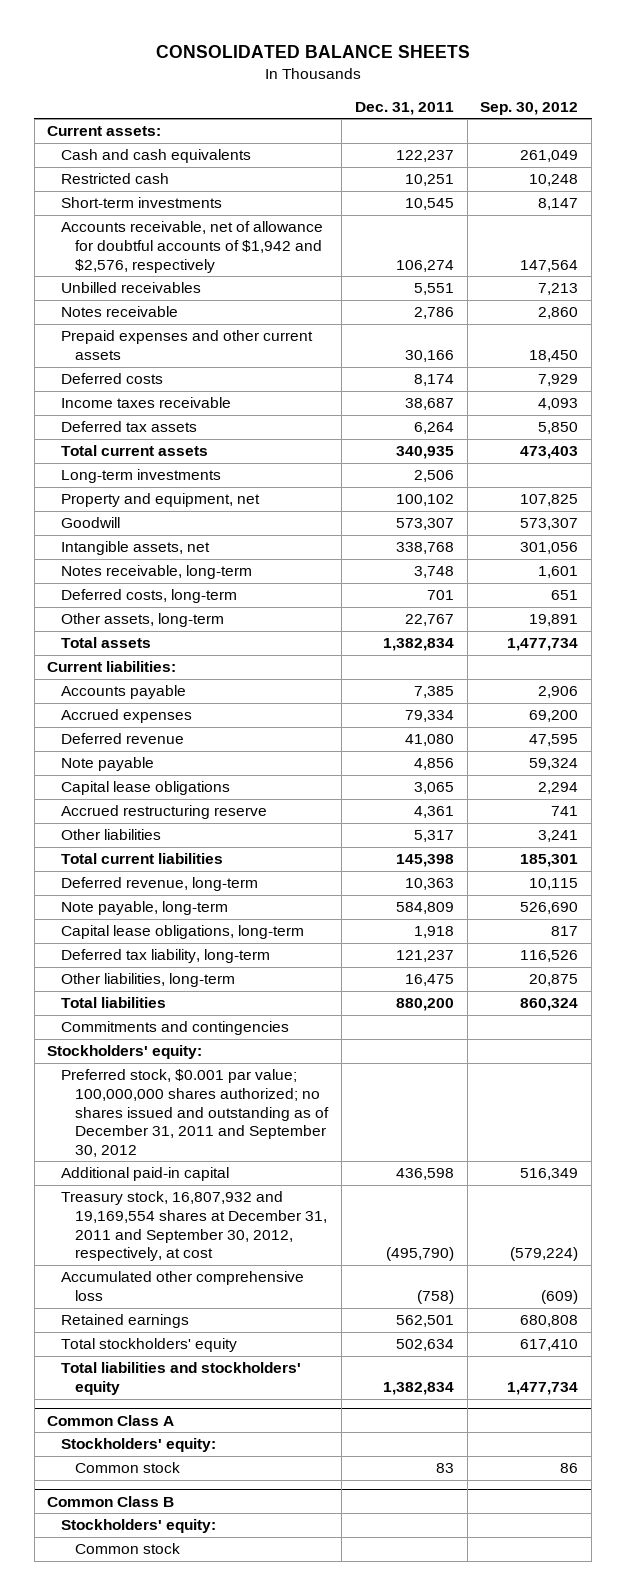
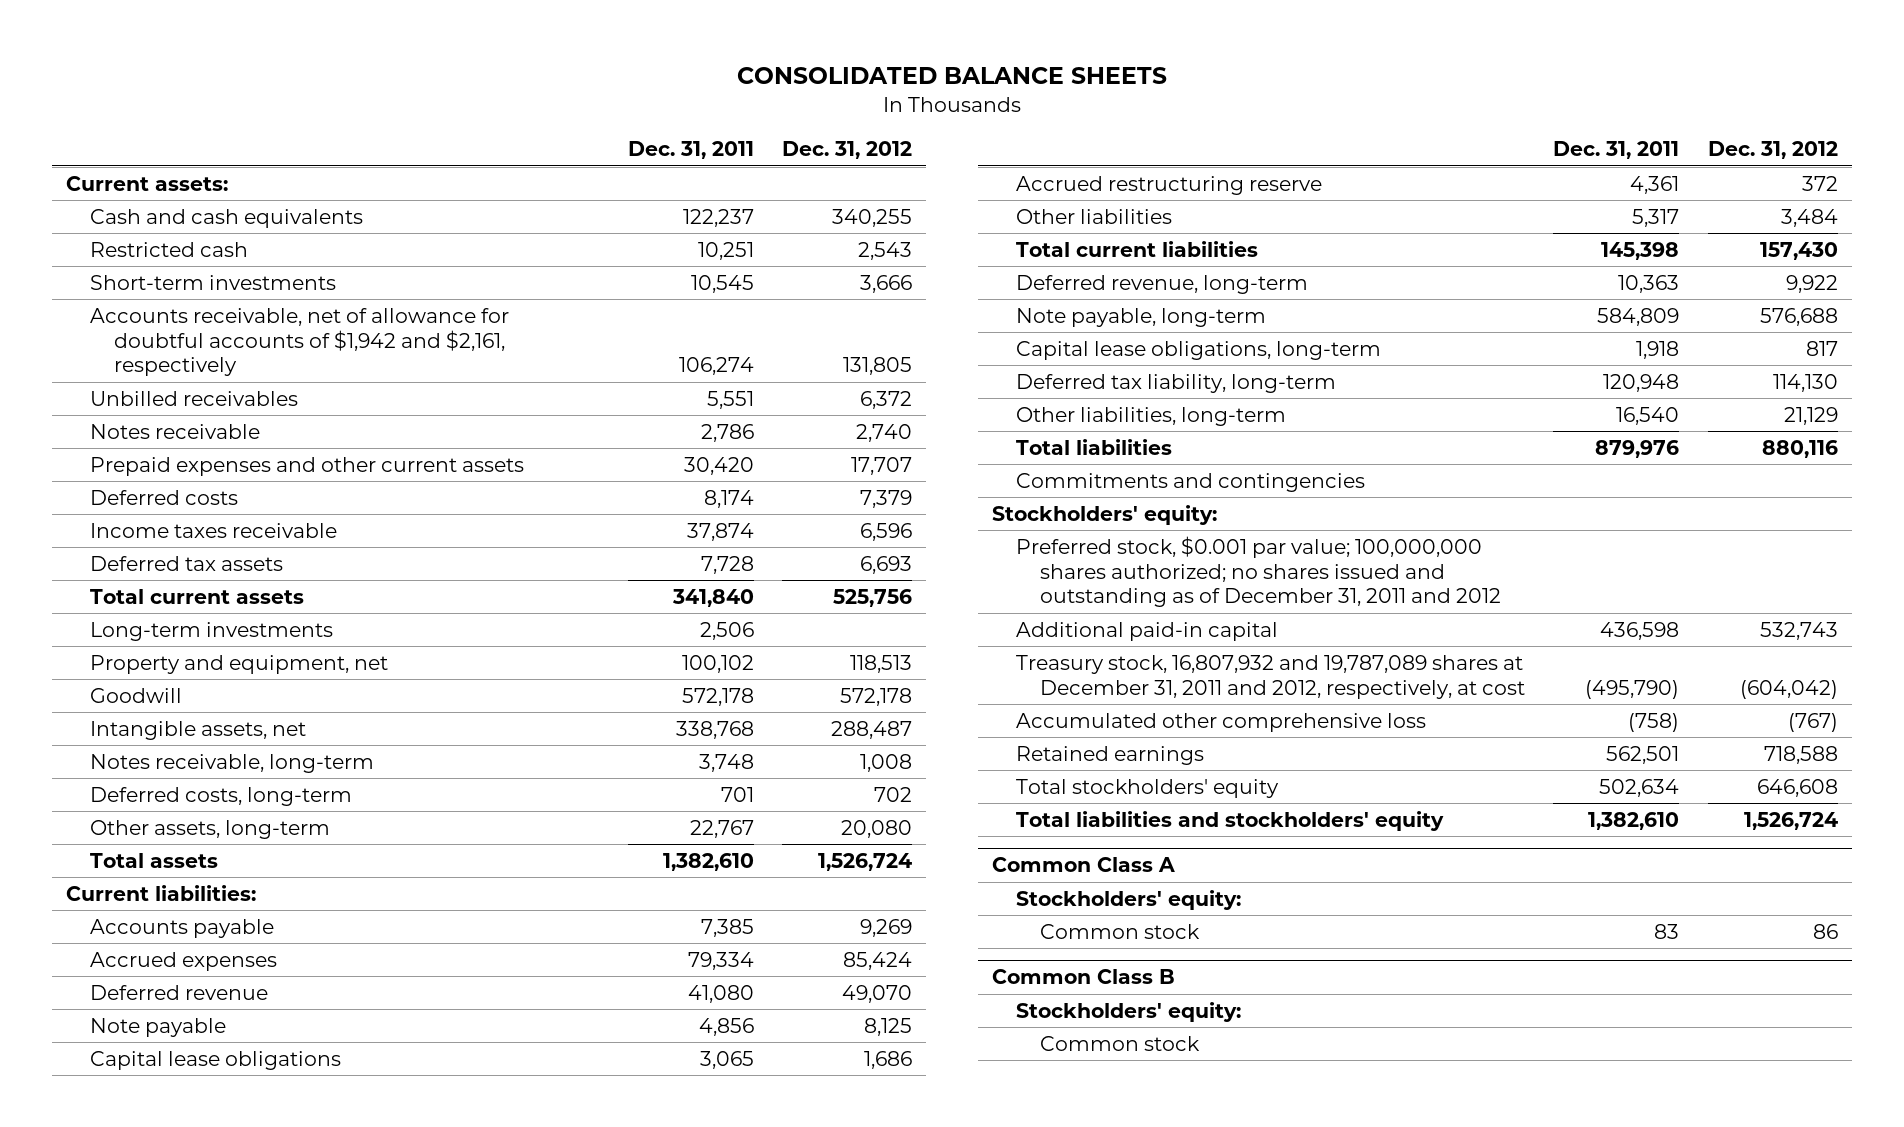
[480,101,579,115] Sep. 30, 2012 -> none
none -> [782,141,913,160] Dec. 31, 2012
[61,221,324,273] Accounts receivable, net of allowance for doubtful accounts of $1,942 and $2,576, respectively -> [90,307,510,377] Accounts receivable, net of allowance for doubtful accounts of $1,942 and $2,161, respectively
[404,349,454,362] 30,166 -> [683,456,754,475] 30,420
[404,398,454,411] 38,687 -> [686,522,754,541] 37,874
[413,422,454,435] 6,264 -> [700,555,754,574] 7,728
[395,446,454,460] 340,935 -> [671,588,754,607] 341,840
[395,518,454,531] 573,307 -> [681,687,754,706] 572,178
[382,638,454,652] 1,382,834 -> [662,852,754,871] 1,382,610
[395,950,454,963] 121,237 -> [1603,373,1680,392] 120,948
[404,974,454,987] 16,475 -> [1616,406,1680,425] 16,540
[395,998,454,1012] 880,200 -> [1595,439,1680,458] 879,976
[61,1069,330,1157] Preferred stock, $0.001 par value; 100,000,000 shares authorized; no shares issued and outstanding as of December 31, 2011 and September 30, 2012 -> [1015,535,1501,608] Preferred stock, $0.001 par value; 100,000,000 shares authorized; no shares issued and outstanding as of December 31, 2011 and 2012
[61,1191,328,1262] Treasury stock, 16,807,932 and 19,169,554 shares at December 31, 2011 and September 30, 2012, respectively, at cost -> [1015,654,1525,699] Treasury stock, 16,807,932 and 19,787,089 shares at December 31, 2011 and 2012, respectively, at cost
[382,1381,454,1395] 1,382,834 -> [1588,811,1680,830] 1,382,610

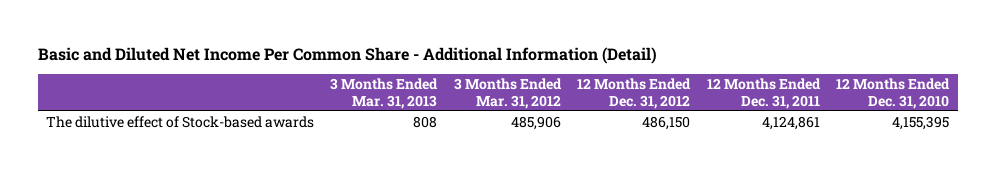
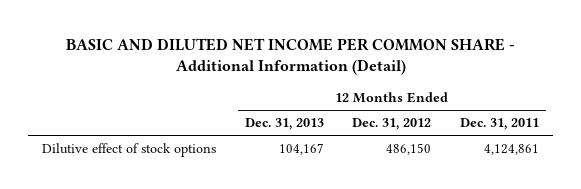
[37,46,657,64] Basic and Diluted Net Income Per Common Share - Additional Information (Detail) -> [65,37,515,76] BASIC AND DILUTED NET INCOME PER COMMON SHARE - Additional Information (Detail)
[330,77,439,109] 3 Months Ended Mar. 31, 2013 -> none
[453,77,562,109] 3 Months Ended Mar. 31, 2012 -> none
[836,77,951,109] 12 Months Ended Dec. 31, 2010 -> none
none -> [244,118,324,131] Dec. 31, 2013
[45,116,314,129] The dilutive effect of Stock-based awards -> [42,143,217,158] Dilutive effect of stock options

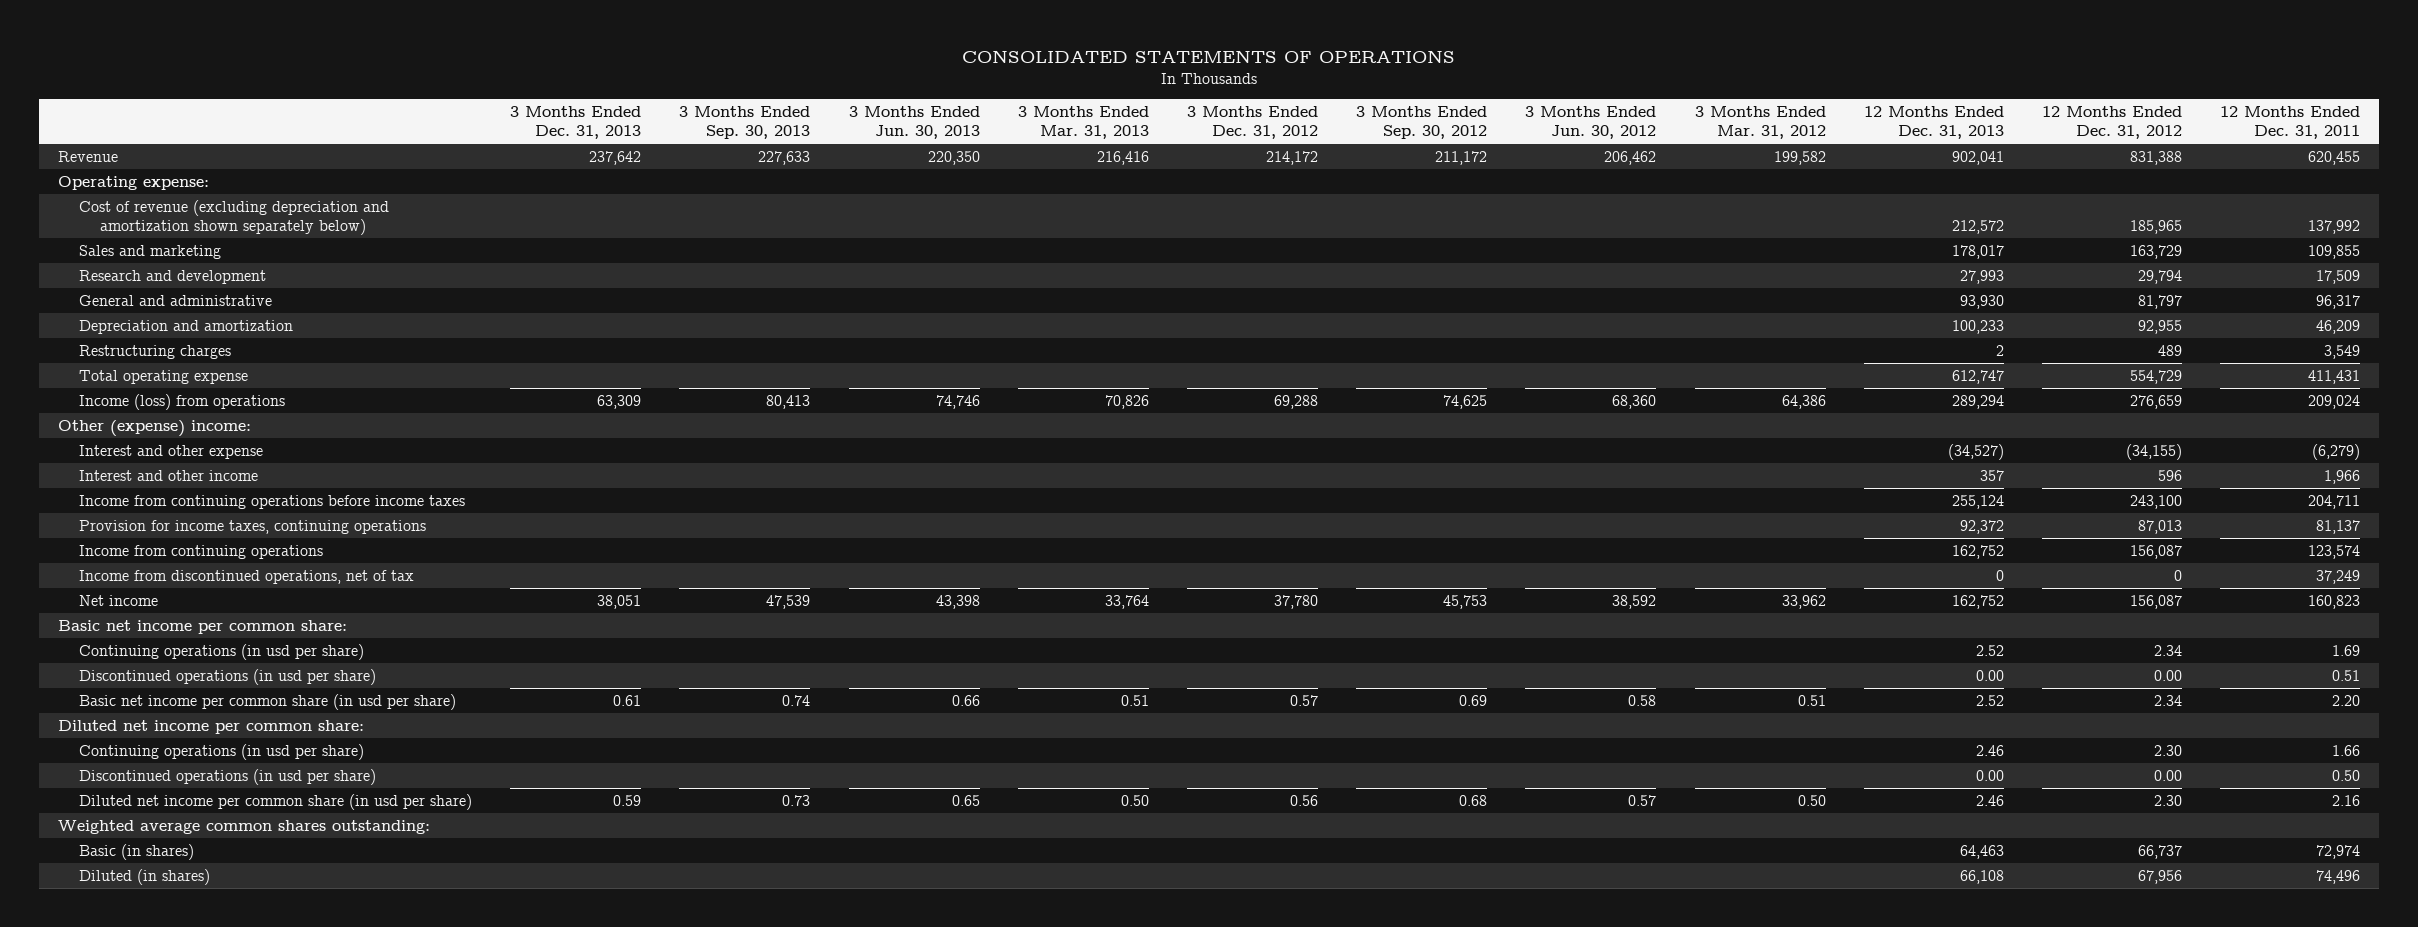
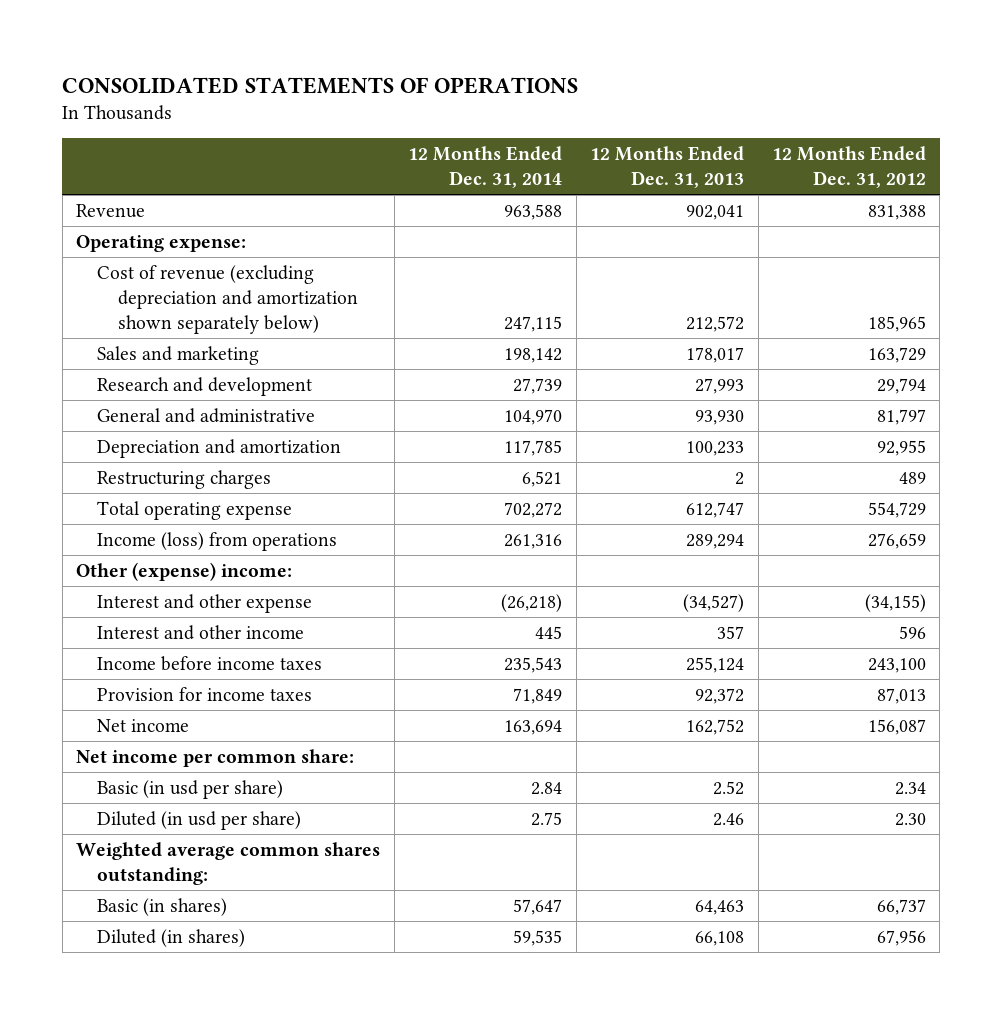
[510,105,642,140] 3 Months Ended Dec. 31, 2013 -> none
[679,105,811,140] 3 Months Ended Sep. 30, 2013 -> none
[848,105,980,140] 3 Months Ended Jun. 30, 2013 -> none
[1017,105,1149,140] 3 Months Ended Mar. 31, 2013 -> none
[1186,105,1318,140] 3 Months Ended Dec. 31, 2012 -> none
[1356,105,1488,140] 3 Months Ended Sep. 30, 2012 -> none
[1525,105,1657,140] 3 Months Ended Jun. 30, 2012 -> none
[1694,105,1826,140] 3 Months Ended Mar. 31, 2012 -> none
[2220,105,2361,140] 12 Months Ended Dec. 31, 2011 -> none
none -> [408,145,563,188] 12 Months Ended Dec. 31, 2014
[78,544,323,559] Income from continuing operations -> none
[78,569,414,584] Income from discontinued operations, net of tax -> none
[78,494,465,509] Income from continuing operations before income taxes -> [97,655,323,671] Income before income taxes
[78,519,426,534] Provision for income taxes, continuing operations -> [97,686,313,701] Provision for income taxes
[78,668,376,685] Discontinued operations (in usd per share) -> none
[78,693,456,710] Basic net income per common share (in usd per share) -> none
[58,719,365,734] Diluted net income per common share: -> none
[78,768,376,785] Discontinued operations (in usd per share) -> none
[78,793,472,810] Diluted net income per common share (in usd per share) -> none
[58,619,348,634] Basic net income per common share: -> [76,748,355,767] Net income per common share:
[78,643,364,660] Continuing operations (in usd per share) -> [97,779,284,799] Basic (in usd per share)
[78,743,364,760] Continuing operations (in usd per share) -> [97,810,302,830] Diluted (in usd per share)

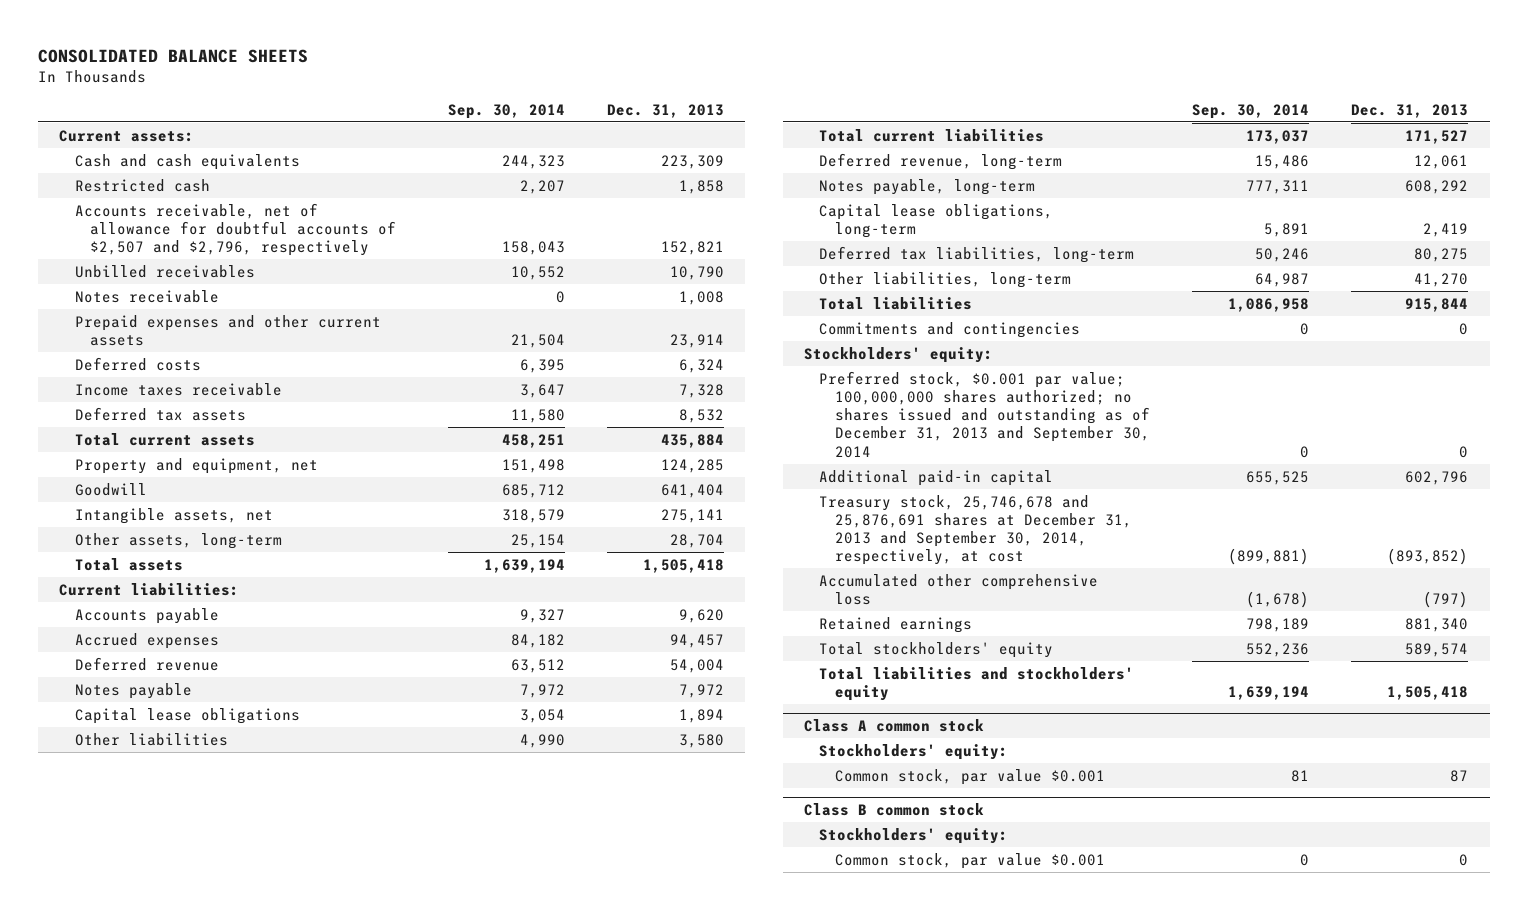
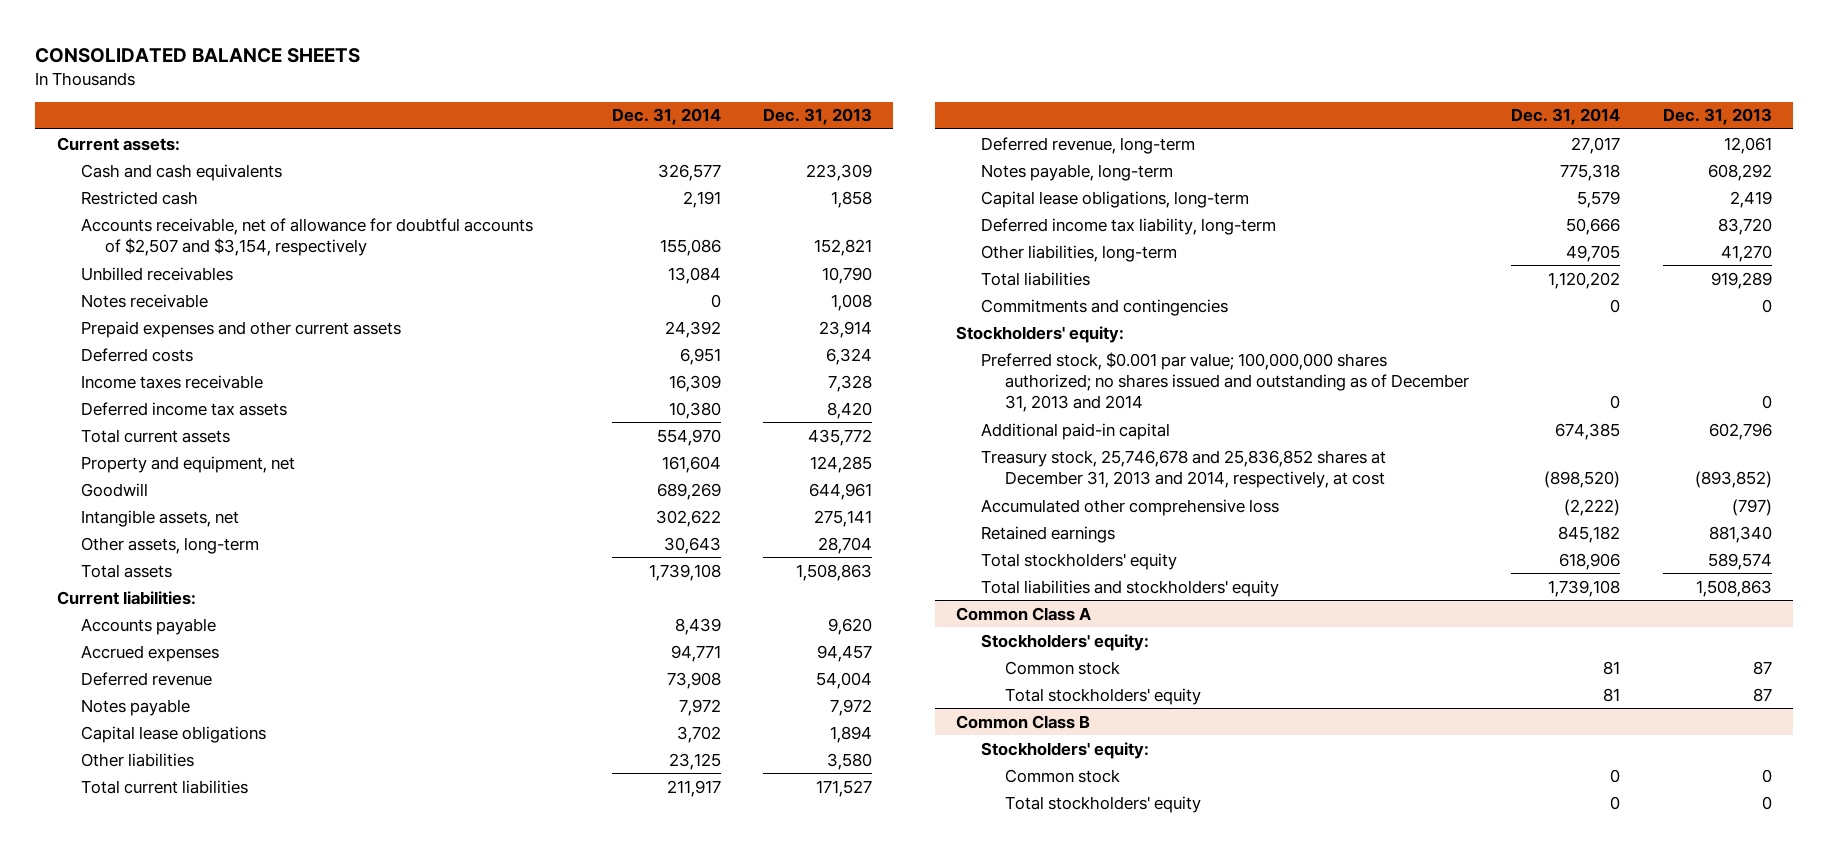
[447,103,565,119] Sep. 30, 2014 -> none
none -> [611,108,721,126] Dec. 31, 2014
[74,202,397,257] Accounts receivable, net of allowance for doubtful accounts of $2,507 and $2,796, respectively -> [80,217,533,256] Accounts receivable, net of allowance for doubtful accounts of $2,507 and $3,154, respectively
[74,406,246,421] Deferred tax assets -> [80,401,287,416] Deferred income tax assets
[678,408,724,423] 8,532 -> [826,401,872,419] 8,420
[660,433,724,448] 435,884 -> [807,428,872,446] 435,772
[660,483,724,498] 641,404 -> [808,482,872,500] 644,961
[642,558,724,573] 1,505,418 -> [795,563,872,581] 1,508,863
[819,245,1135,263] Deferred tax liabilities, long-term -> [980,217,1276,235] Deferred income tax liability, long-term
[1414,247,1469,262] 80,275 -> [1717,217,1772,235] 83,720
[1405,297,1469,312] 915,844 -> [1710,271,1772,289] 919,289
[819,370,1150,458] Preferred stock, $0.001 par value; 100,000,000 shares authorized; no shares issued and outstanding as of December 31, 2013 and September 30, 2014 -> [980,351,1470,413] Preferred stock, $0.001 par value; 100,000,000 shares authorized; no shares issued and outstanding as of December 31, 2013 and 2014
[819,494,1132,566] Treasury stock, 25,746,678 and 25,876,691 shares at December 31, 2013 and September 30, 2014, respectively, at cost -> [980,449,1386,488] Treasury stock, 25,746,678 and 25,836,852 shares at December 31, 2013 and 2014, respectively, at cost
[1387,685,1469,700] 1,505,418 -> [1695,579,1772,597] 1,508,863
[803,718,984,732] Class A common stock -> [956,606,1092,621] Common Class A
[834,768,1105,785] Common stock, par value $0.001 -> [1005,660,1121,675] Common stock
none -> [1005,687,1202,705] Total stockholders' equity
[803,802,984,816] Class B common stock -> [956,714,1091,729] Common Class B
[834,852,1105,869] Common stock, par value $0.001 -> [1005,768,1121,783] Common stock
none -> [1005,795,1202,813] Total stockholders' equity

